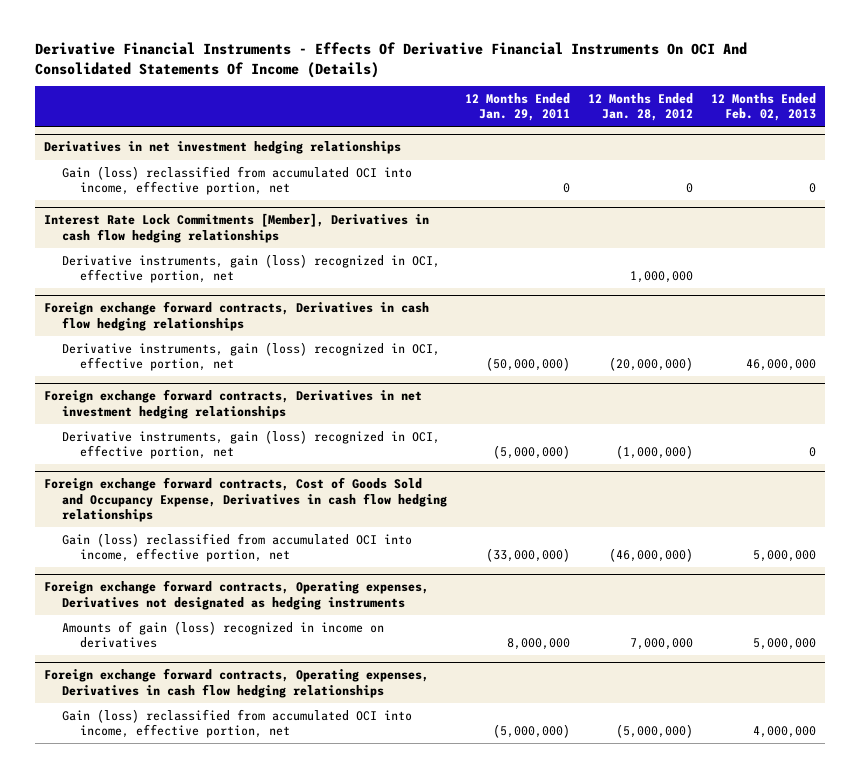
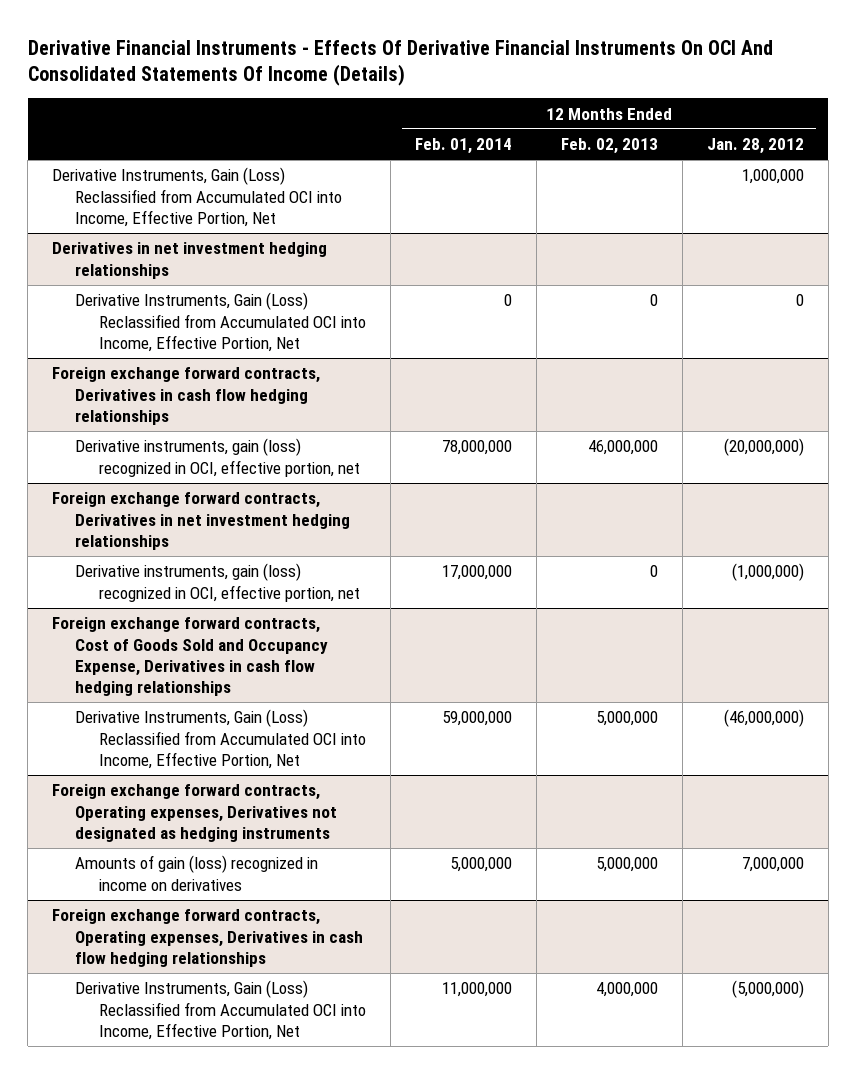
[464,92,570,122] 12 Months Ended Jan. 29, 2011 -> none
none -> [414,138,512,155] Feb. 01, 2014
none -> [52,167,343,227] Derivative Instruments, Gain (Loss) Reclassified from Accumulated OCI into Income, Effective Portion, Net
[44,213,430,243] Interest Rate Lock Commitments [Member], Derivatives in cash flow hedging relationships -> none
[61,253,440,284] Derivative instruments, gain (loss) recognized in OCI, effective portion, net -> none
[61,165,412,196] Gain (loss) reclassified from accumulated OCI into income, effective portion, net -> [75,292,366,352] Derivative Instruments, Gain (Loss) Reclassified from Accumulated OCI into Income, Effective Portion, Net
[61,532,412,563] Gain (loss) reclassified from accumulated OCI into income, effective portion, net -> [75,709,366,769] Derivative Instruments, Gain (Loss) Reclassified from Accumulated OCI into Income, Effective Portion, Net
[61,708,412,739] Gain (loss) reclassified from accumulated OCI into income, effective portion, net -> [75,980,366,1040] Derivative Instruments, Gain (Loss) Reclassified from Accumulated OCI into Income, Effective Portion, Net

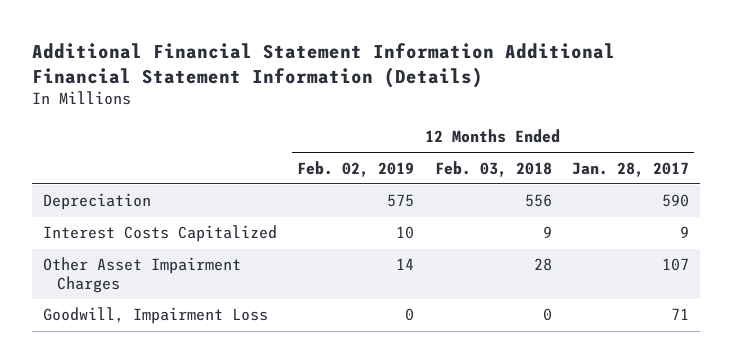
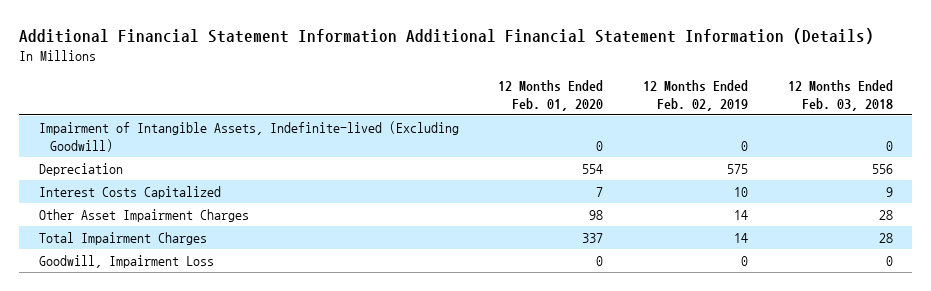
[572,161,690,177] Jan. 28, 2017 -> none
none -> [498,80,604,111] 12 Months Ended Feb. 01, 2020
none -> [38,121,459,152] Impairment of Intangible Assets, Indefinite-lived (Excluding Goodwill)
none -> [38,232,207,246] Total Impairment Charges

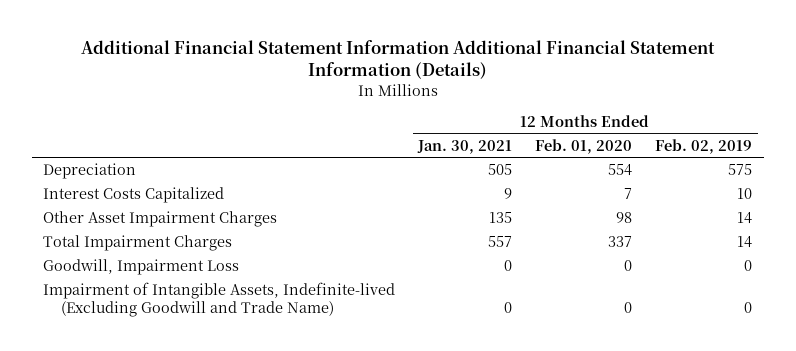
[787,80,893,111] 12 Months Ended Feb. 03, 2018 -> none
none -> [417,139,513,154] Jan. 30, 2021
[38,121,459,152] Impairment of Intangible Assets, Indefinite-lived (Excluding Goodwill) -> none
none -> [43,282,396,317] Impairment of Intangible Assets, Indefinite-lived (Excluding Goodwill and Trade Name)

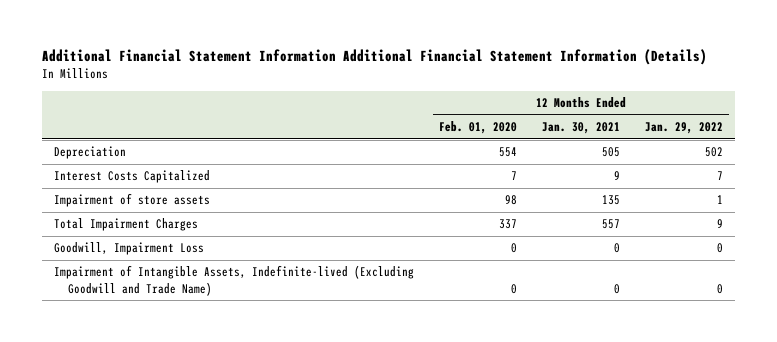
[655,138,753,154] Feb. 02, 2019 -> none
none -> [644,122,723,135] Jan. 29, 2022
[43,211,278,228] Other Asset Impairment Charges -> [54,193,211,208] Impairment of store assets

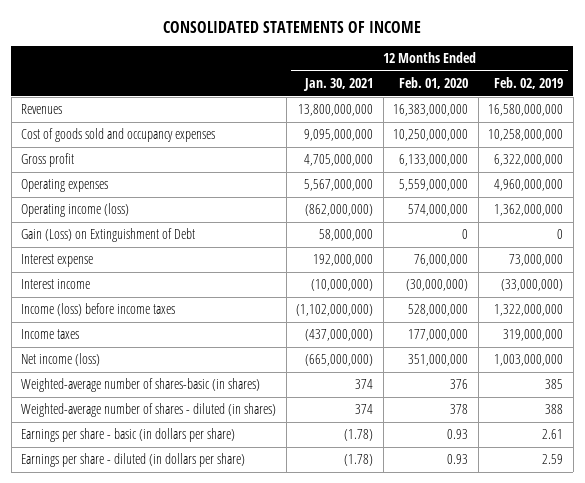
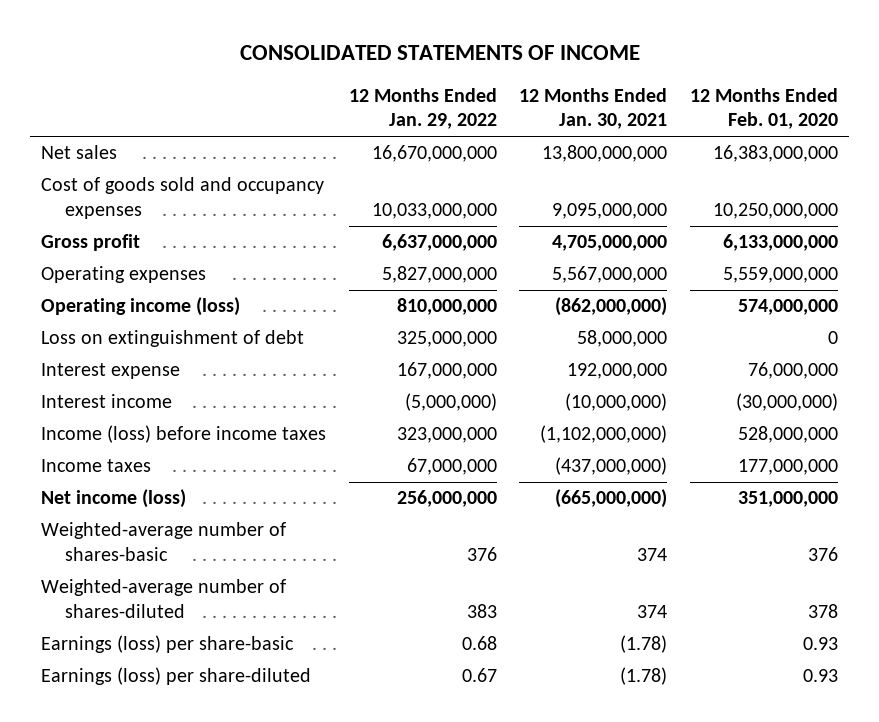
[494,77,564,90] Feb. 02, 2019 -> none
none -> [348,87,497,130] 12 Months Ended Jan. 29, 2022
[21,104,63,115] Revenues -> [41,145,118,160] Net sales
[21,228,196,243] Gain (Loss) on Extinguishment of Debt -> [41,330,305,348] Loss on extinguishment of debt
[21,378,261,393] Weighted-average number of shares-basic (in shares) -> [41,522,287,562] Weighted-average number of shares-basic
[21,403,277,418] Weighted-average number of shares - diluted (in shares) -> [41,579,287,619] Weighted-average number of shares-diluted
[21,428,236,443] Earnings per share - basic (in dollars per share) -> [41,635,295,654] Earnings (loss) per share-basic
[21,453,246,468] Earnings per share - diluted (in dollars per share) -> [41,667,312,686] Earnings (loss) per share-diluted

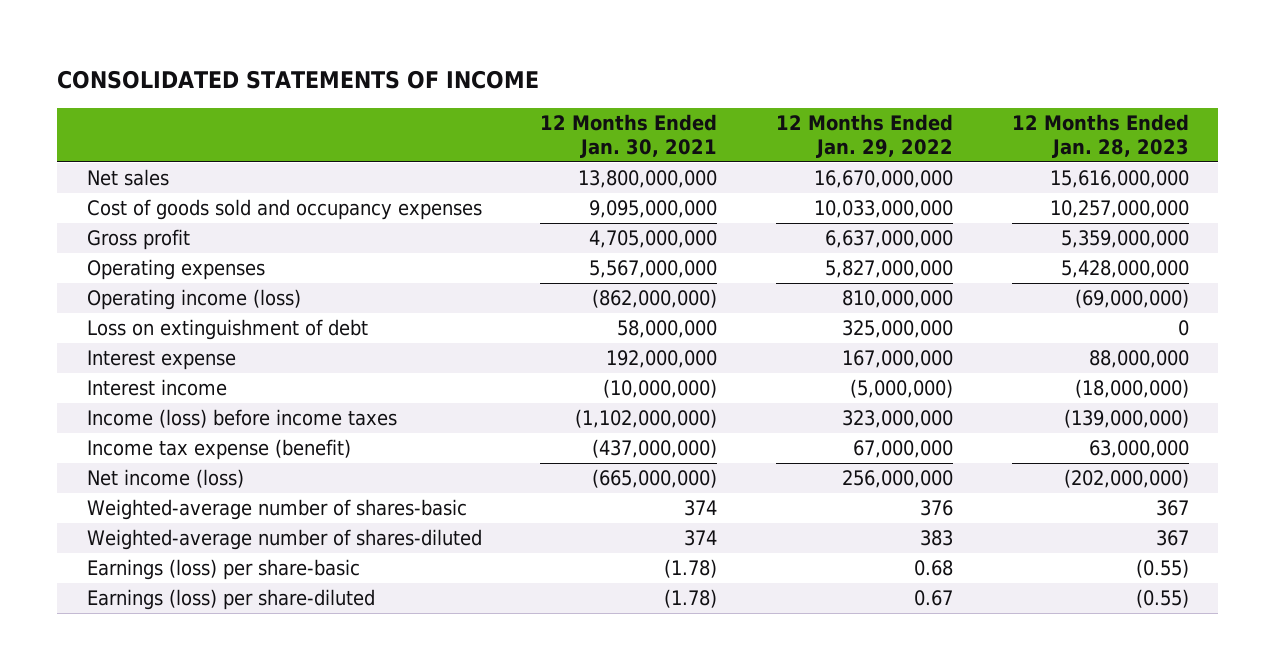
[690,87,839,130] 12 Months Ended Feb. 01, 2020 -> none
none -> [1011,114,1189,159] 12 Months Ended Jan. 28, 2023
[41,459,152,473] Income taxes -> [86,439,351,461] Income tax expense (benefit)

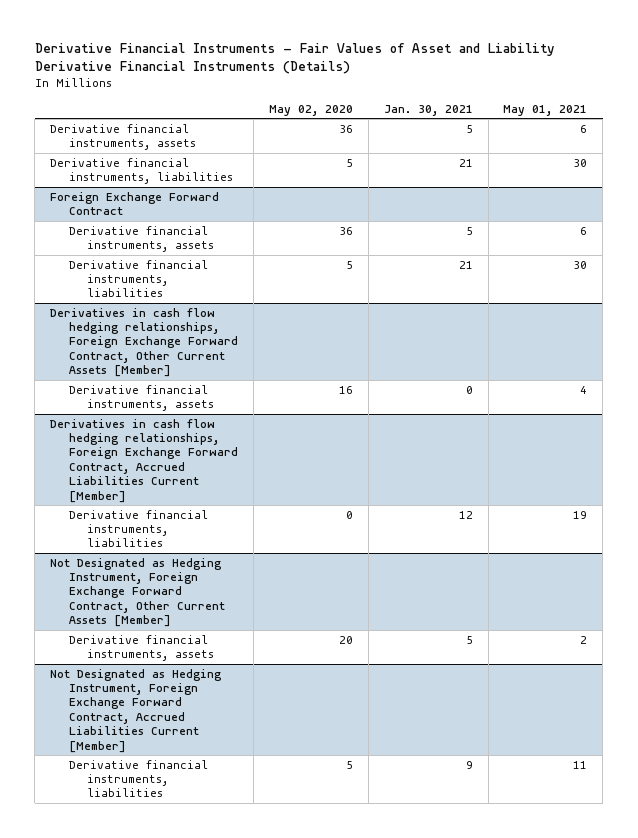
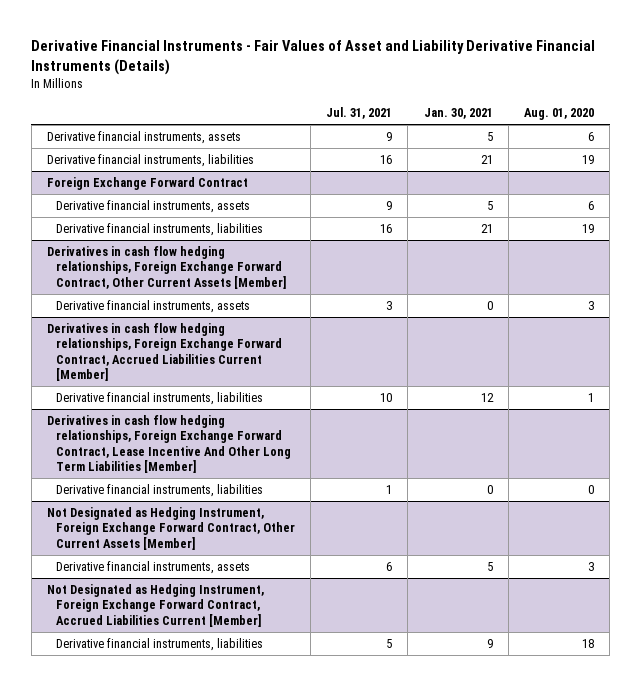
[268,104,353,116] May 02, 2020 -> none
[503,104,588,116] May 01, 2021 -> none
none -> [326,106,393,119] Jul. 31, 2021
none -> [524,107,595,120] Aug. 01, 2020
none -> [46,415,291,473] Derivatives in cash flow hedging relationships, Foreign Exchange Forward Contract, Lease Incentive And Other Long Term Liabilities [Member]
none -> [55,484,263,498] Derivative financial instruments, liabilities

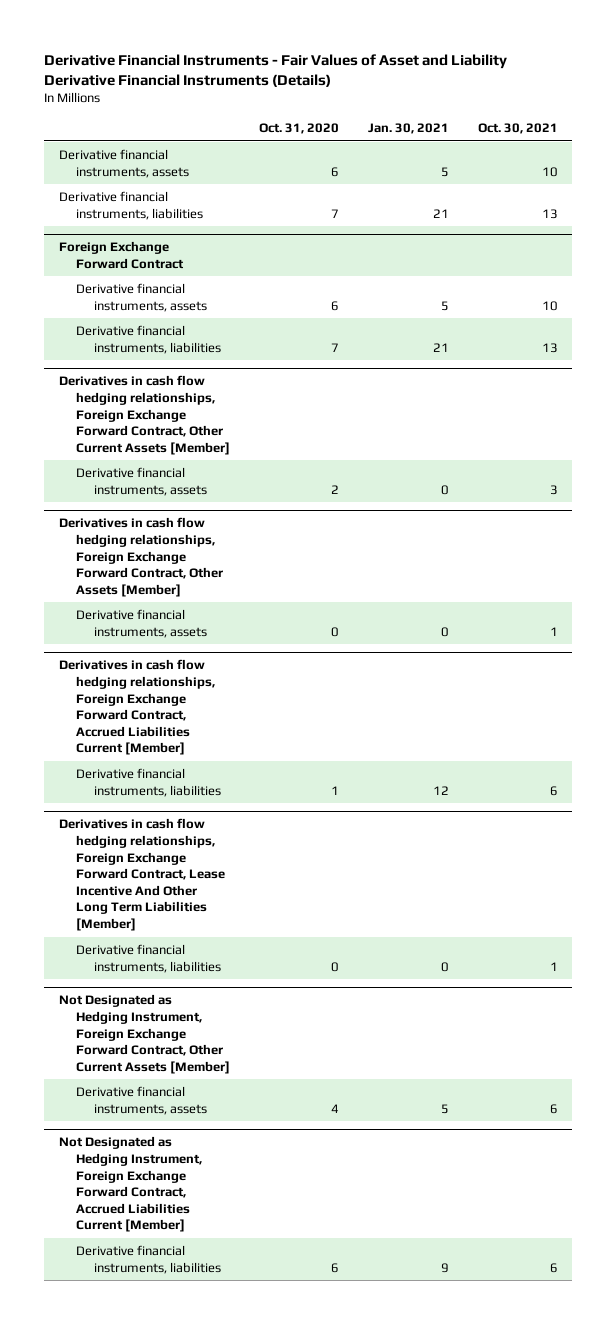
[326,106,393,119] Jul. 31, 2021 -> none
[524,107,595,120] Aug. 01, 2020 -> none
none -> [259,123,340,135] Oct. 31, 2020
none -> [477,123,558,135] Oct. 30, 2021
none -> [58,517,224,597] Derivatives in cash flow hedging relationships, Foreign Exchange Forward Contract, Other Assets [Member]
none -> [76,608,207,638] Derivative financial instruments, assets

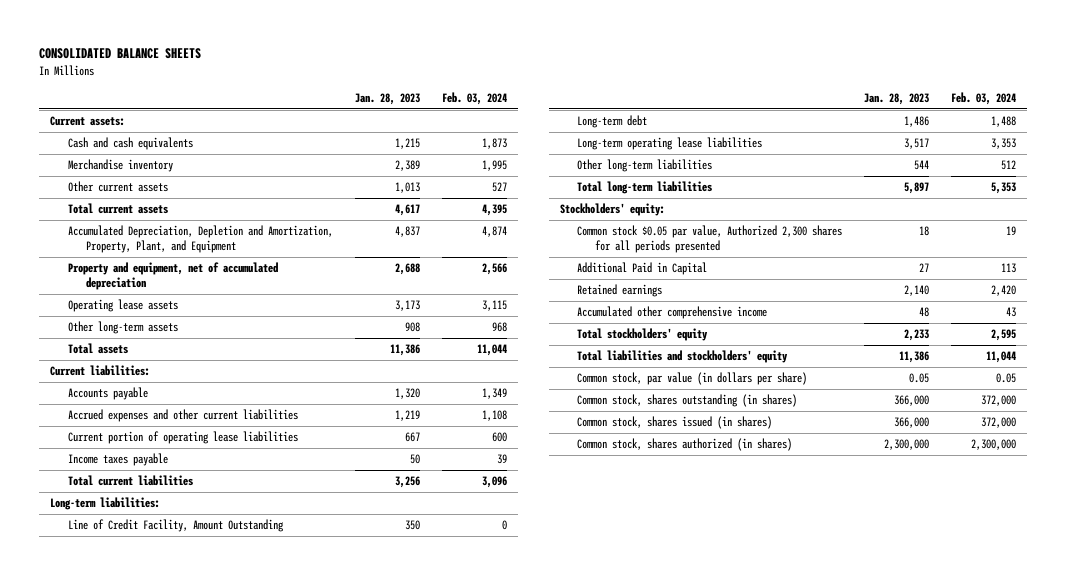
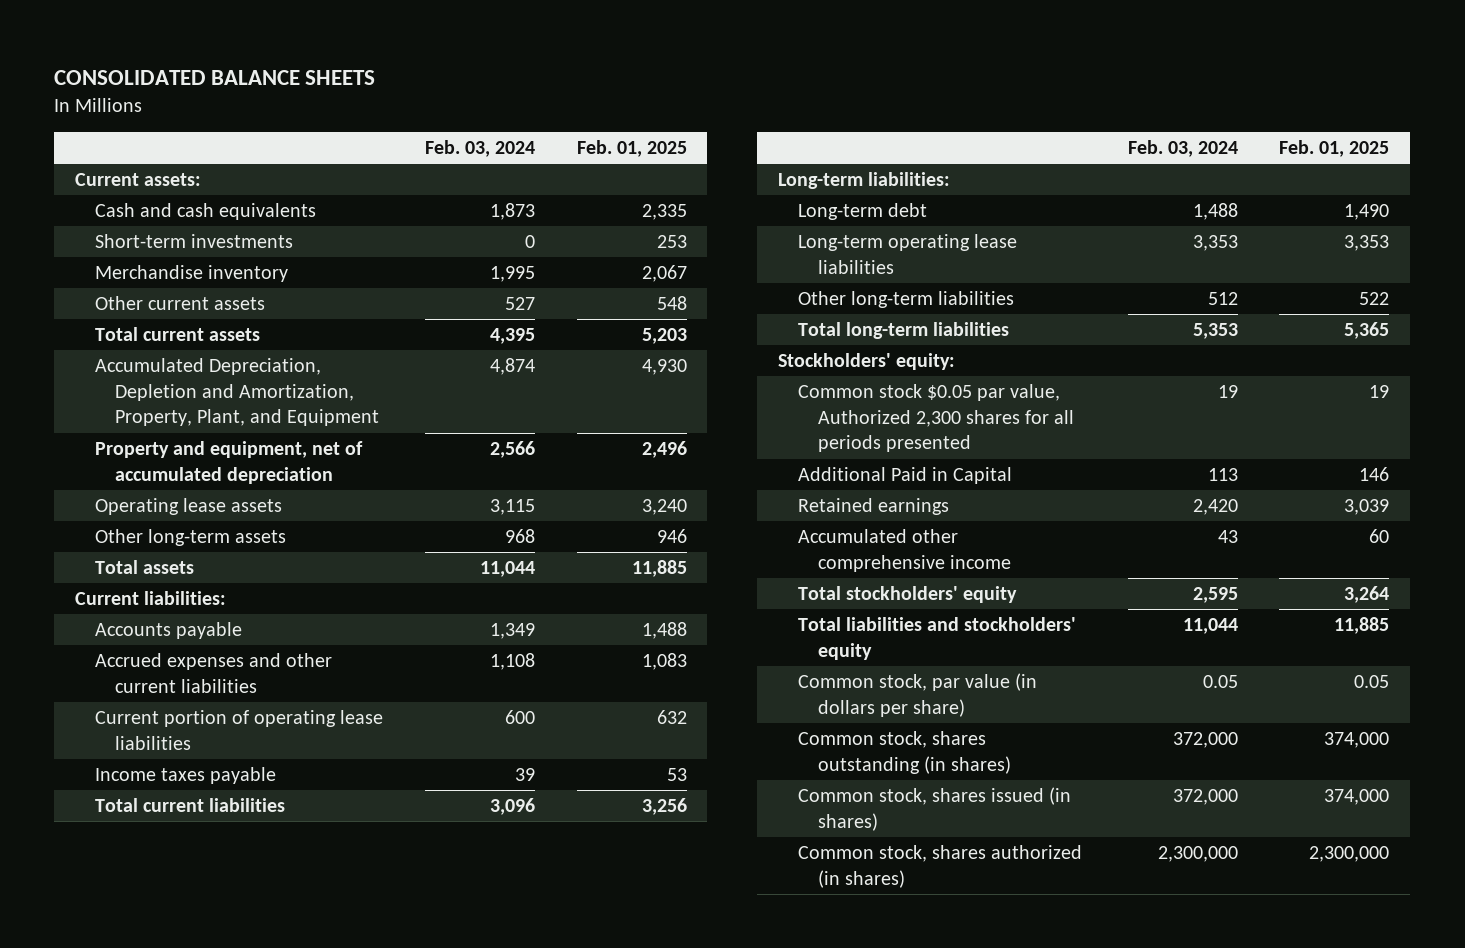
[355,93,421,106] Jan. 28, 2023 -> none
none -> [576,139,687,157] Feb. 01, 2025
none -> [95,234,294,249] Short-term investments
[68,519,285,533] Line of Credit Facility, Amount Outstanding -> none

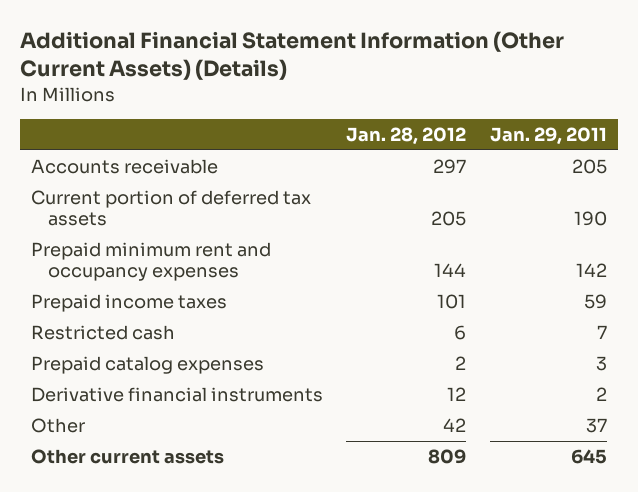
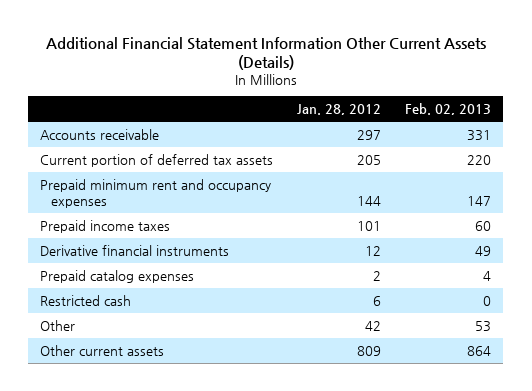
[19,30,564,81] Additional Financial Statement Information (Other Current Assets) (Details) -> [45,36,486,70] Additional Financial Statement Information Other Current Assets (Details)
[489,126,607,145] Jan. 29, 2011 -> none
none -> [405,103,492,116] Feb. 02, 2013
[31,356,265,375] Prepaid catalog expenses -> [40,270,195,284] Prepaid catalog expenses
[31,325,176,341] Restricted cash -> [40,295,132,307] Restricted cash

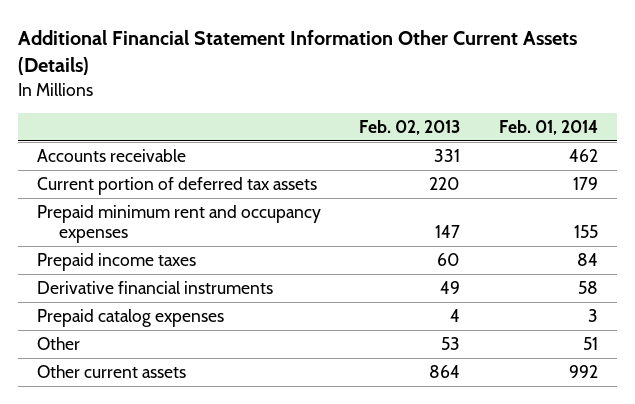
[297,104,382,116] Jan. 28, 2012 -> none
none -> [498,119,598,135] Feb. 01, 2014
[40,295,132,307] Restricted cash -> none

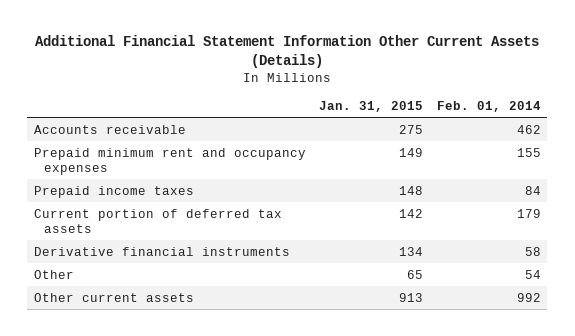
[359,119,461,135] Feb. 02, 2013 -> none
none -> [319,100,424,112] Jan. 31, 2015
[36,176,317,195] Current portion of deferred tax assets -> [34,208,283,233] Current portion of deferred tax assets
[36,308,224,327] Prepaid catalog expenses -> none
[582,336,598,350] 51 -> [524,269,541,279] 54

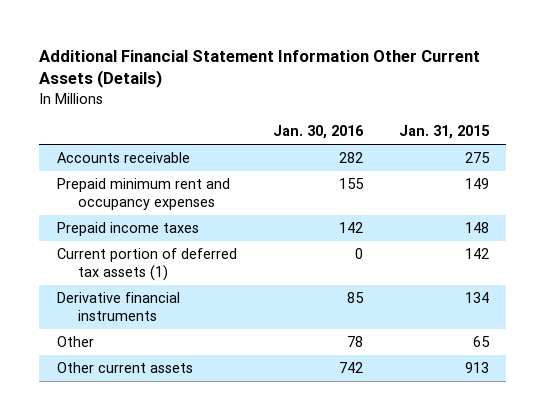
[436,100,541,112] Feb. 01, 2014 -> none
none -> [272,125,364,140] Jan. 30, 2016
[34,208,283,233] Current portion of deferred tax assets -> [57,248,238,281] Current portion of deferred tax assets (1)

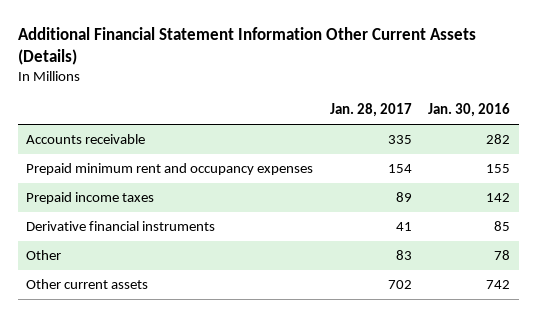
[398,125,490,140] Jan. 31, 2015 -> none
none -> [329,103,412,118] Jan. 28, 2017
[57,248,238,281] Current portion of deferred tax assets (1) -> none

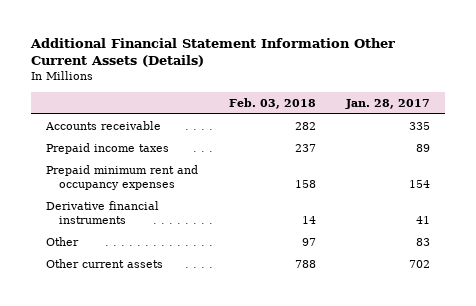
[428,103,511,118] Jan. 30, 2016 -> none
none -> [228,97,316,109] Feb. 03, 2018
[26,163,314,176] Prepaid minimum rent and occupancy expenses -> [46,165,199,191] Prepaid minimum rent and occupancy expenses

